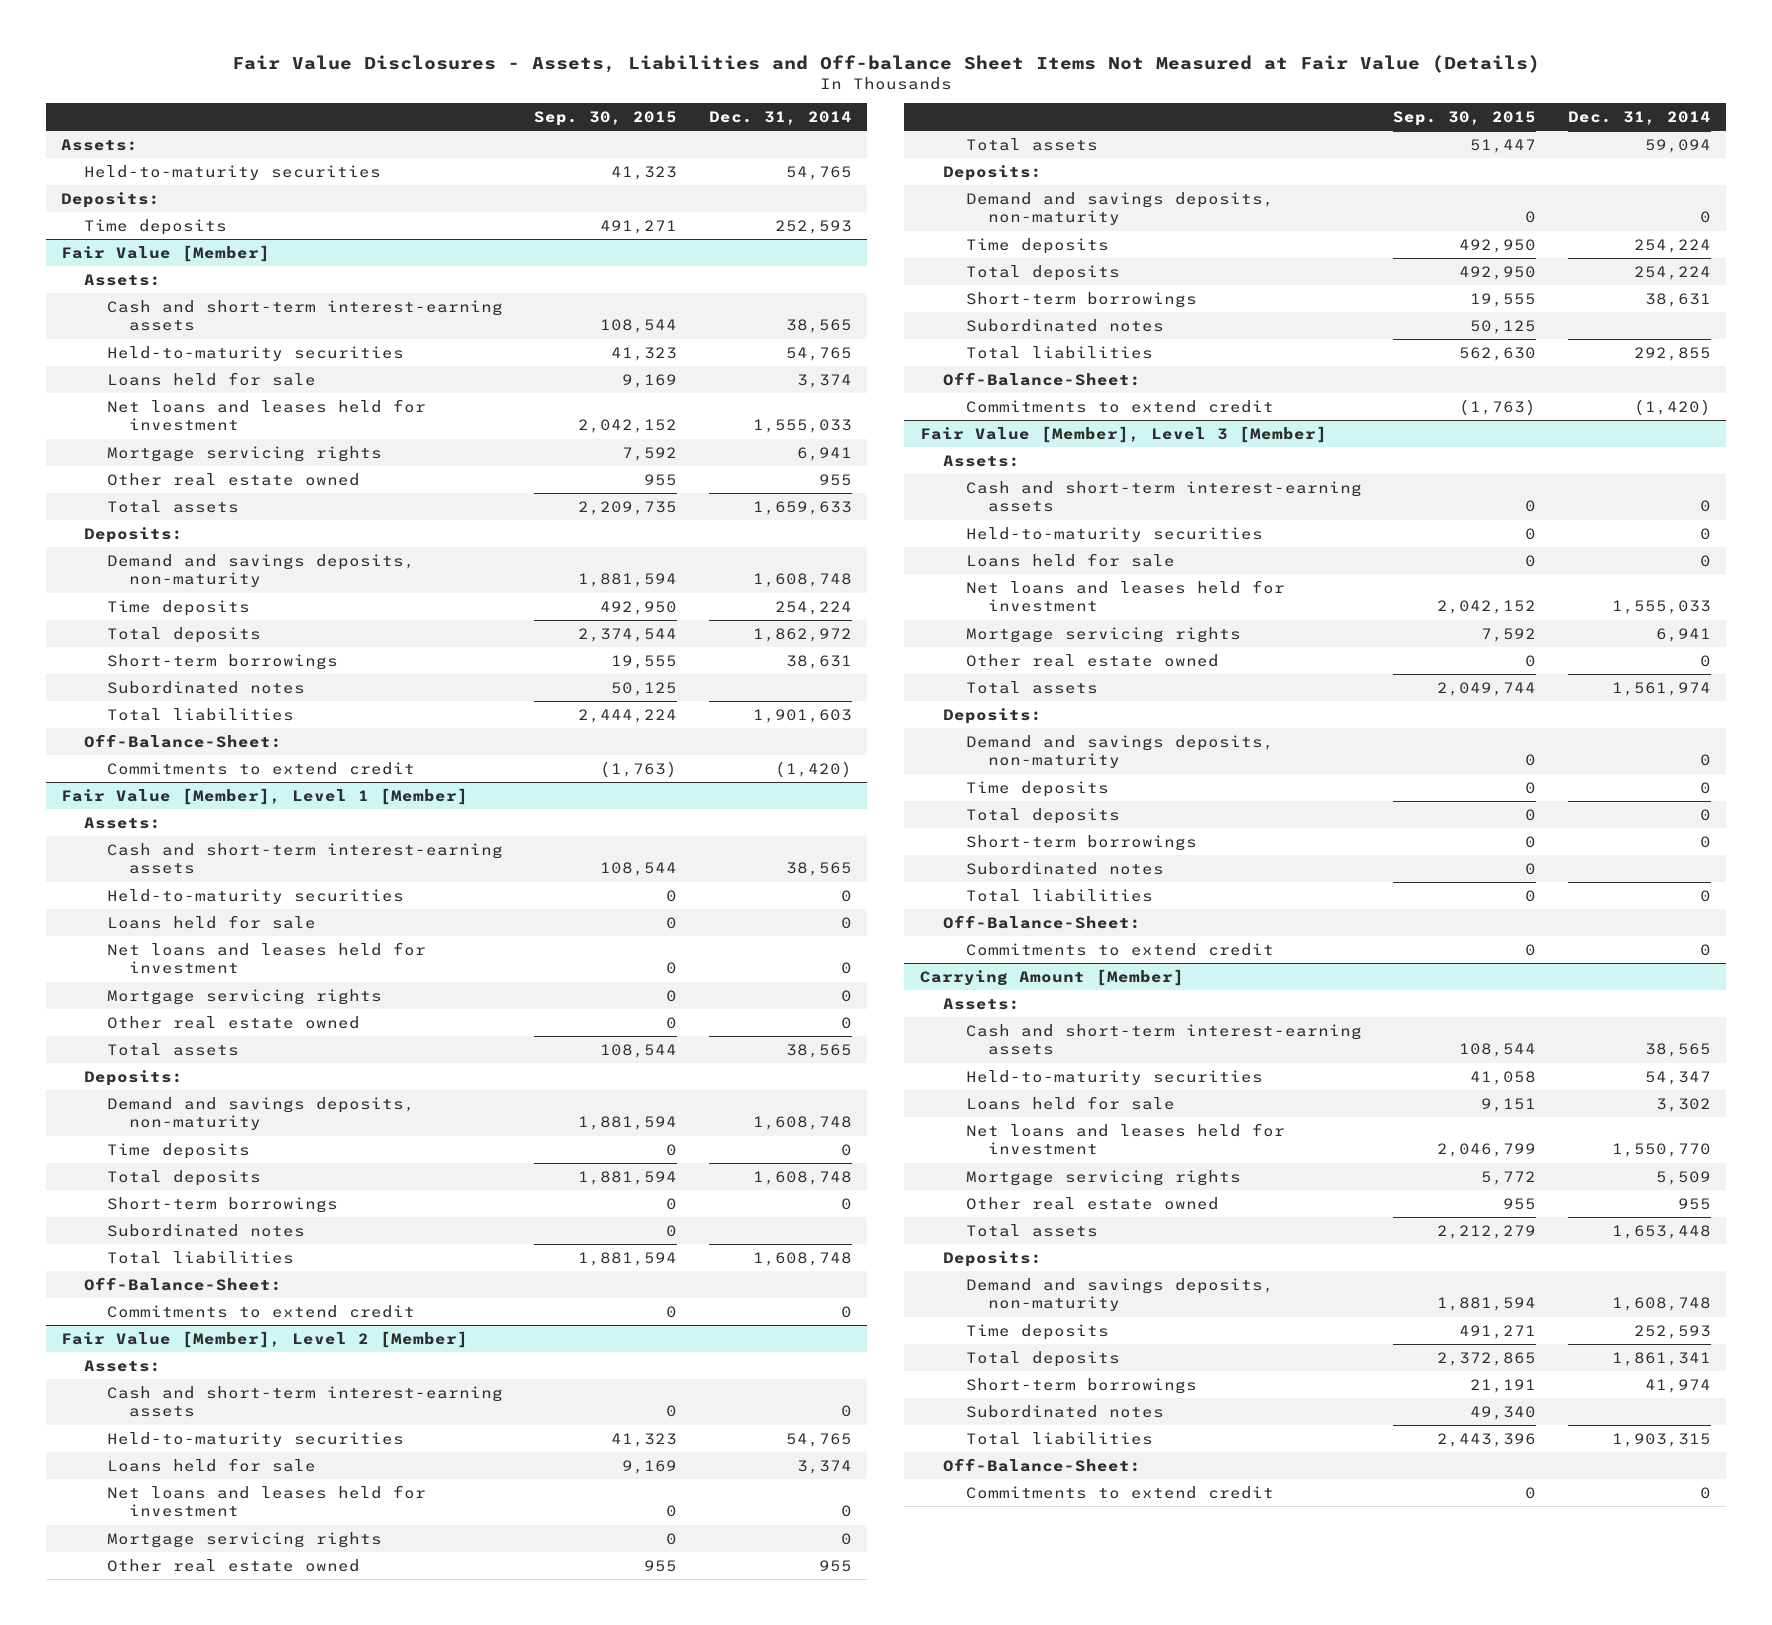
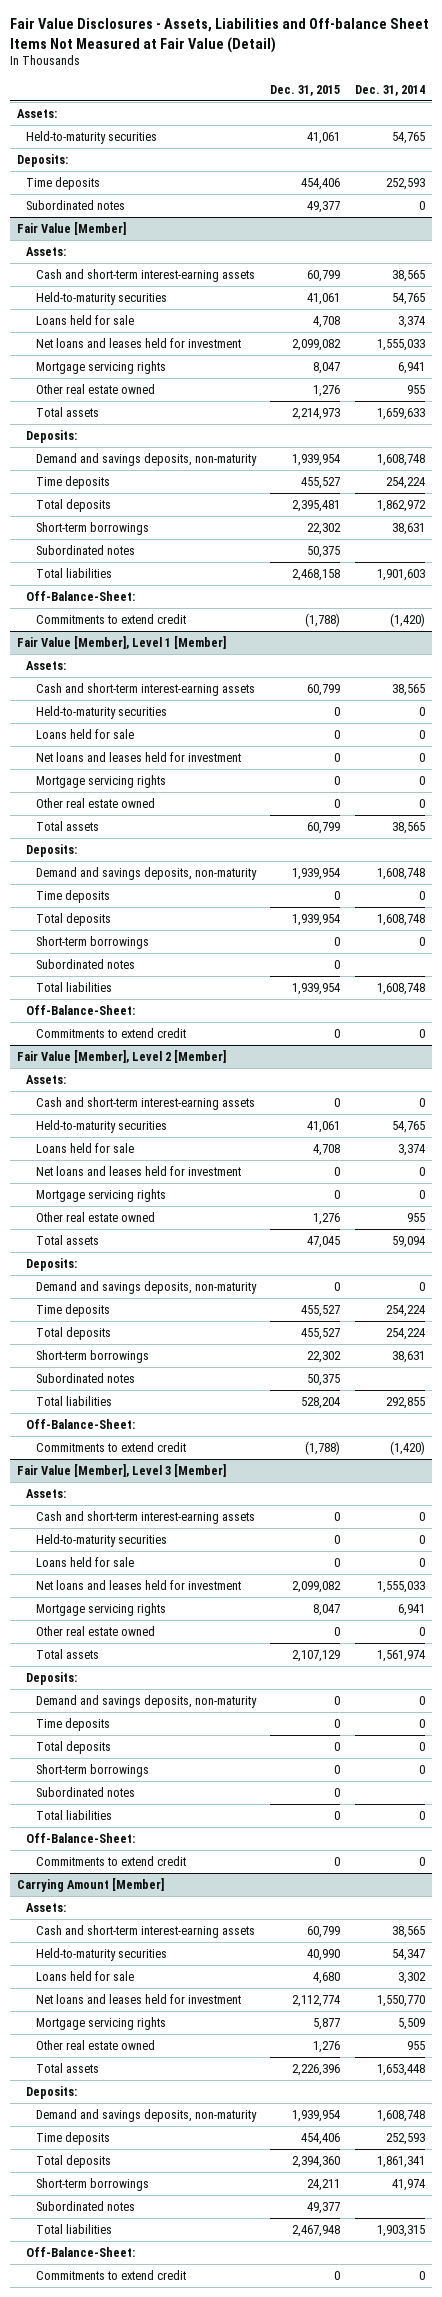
[231,54,1540,73] Fair Value Disclosures - Assets, Liabilities and Off-balance Sheet Items Not Measured at Fair Value (Details) -> [9,18,429,53] Fair Value Disclosures - Assets, Liabilities and Off-balance Sheet Items Not Measured at Fair Value (Detail)
[534,111,678,127] Sep. 30, 2015 -> none
none -> [270,84,341,96] Dec. 31, 2015
none -> [26,199,126,210] Subordinated notes

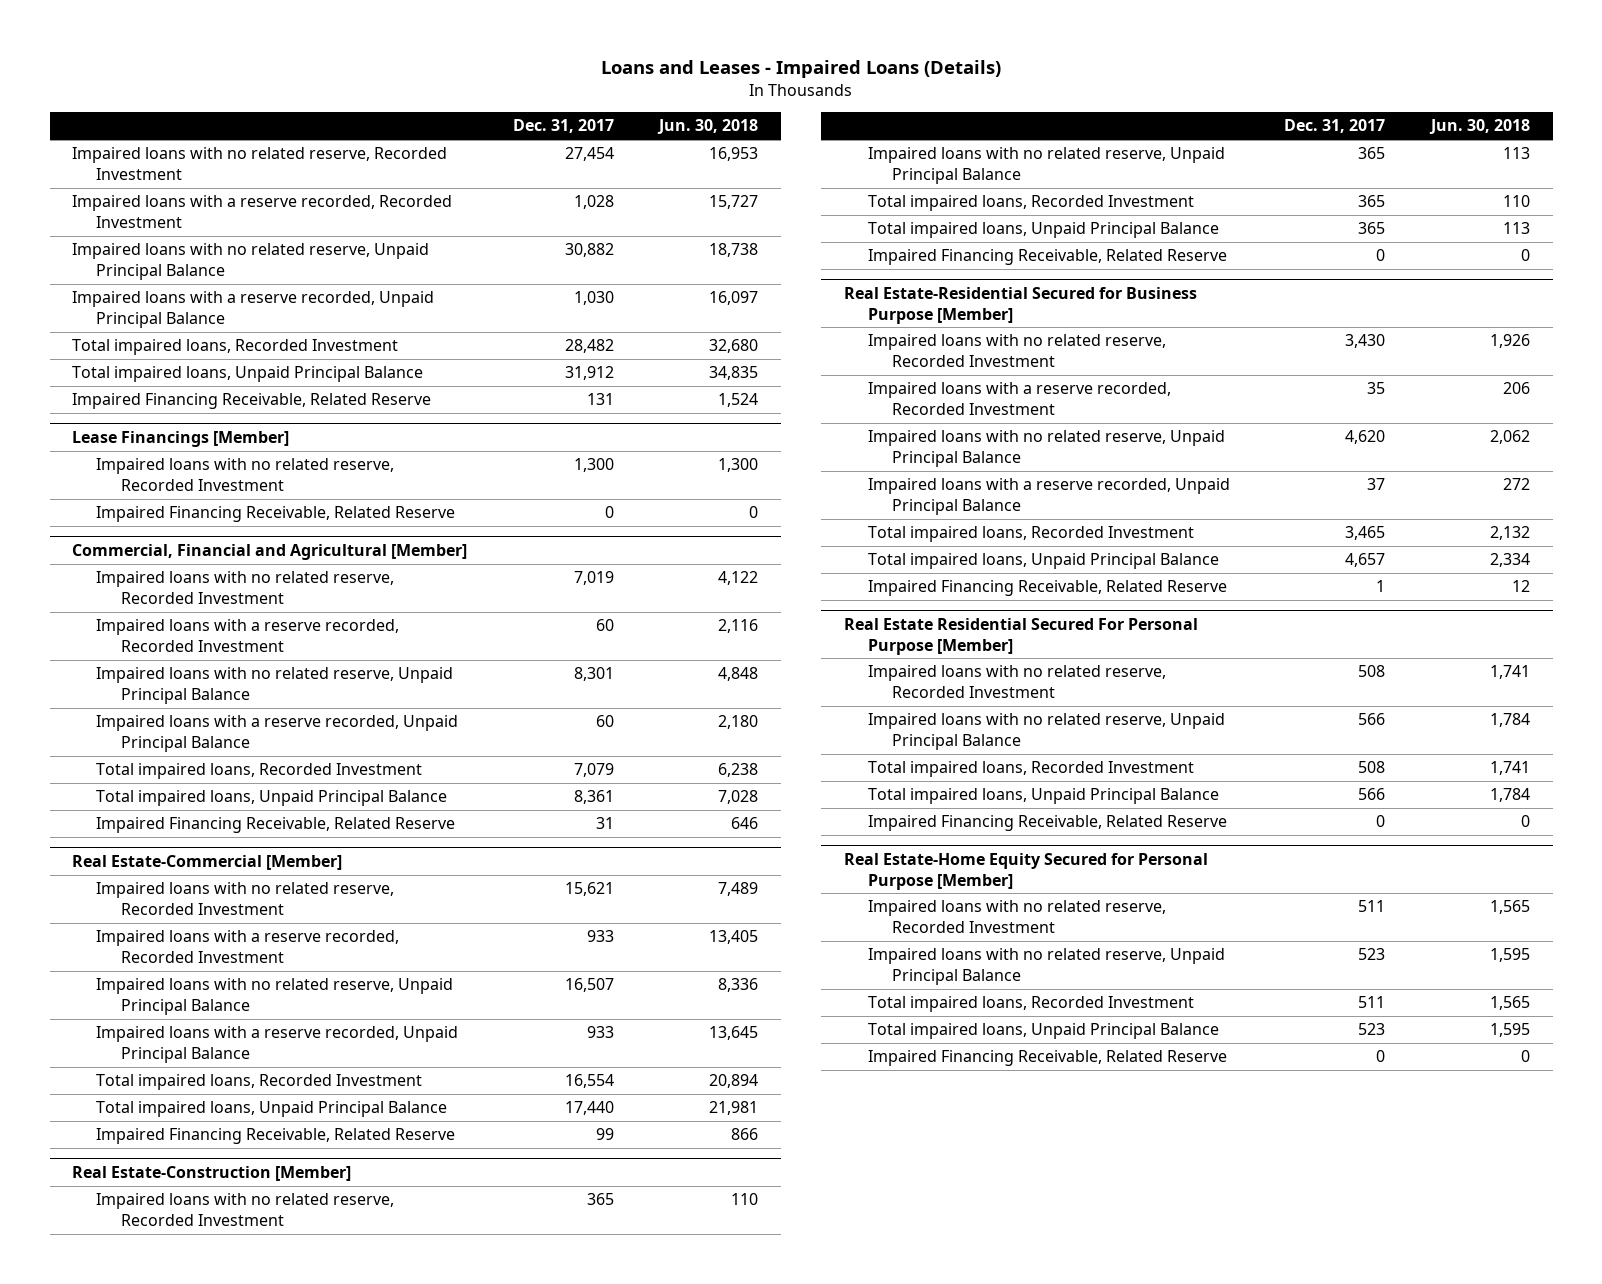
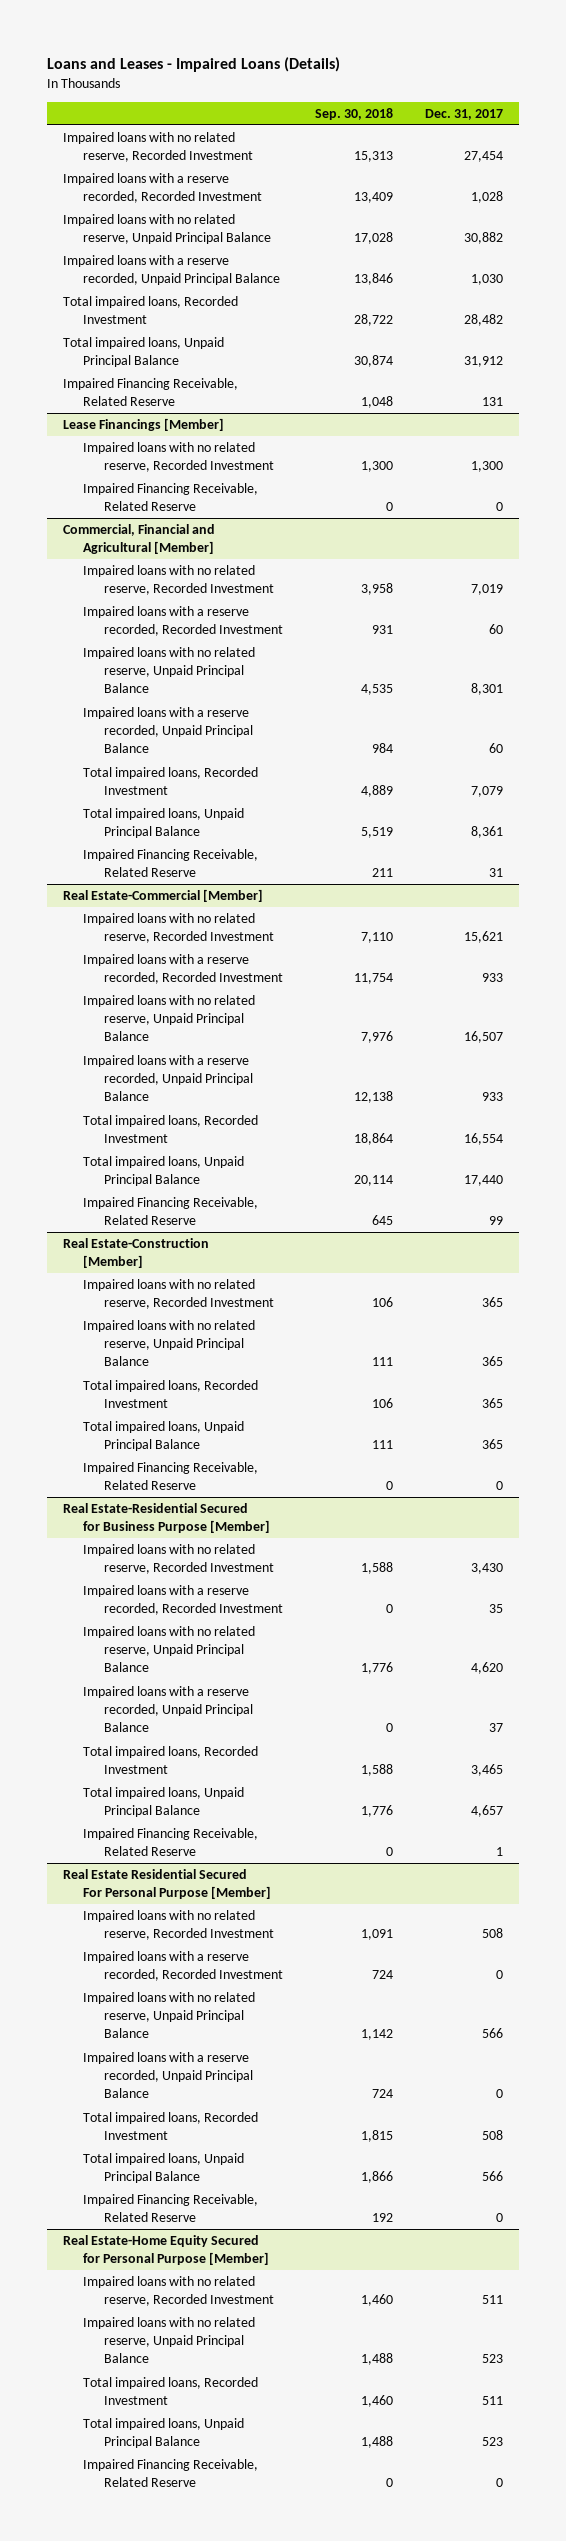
[657,119,759,135] Jun. 30, 2018 -> none
none -> [314,107,393,120] Sep. 30, 2018
none -> [83,1951,283,1982] Impaired loans with a reserve recorded, Recorded Investment
none -> [83,2052,253,2099] Impaired loans with a reserve recorded, Unpaid Principal Balance

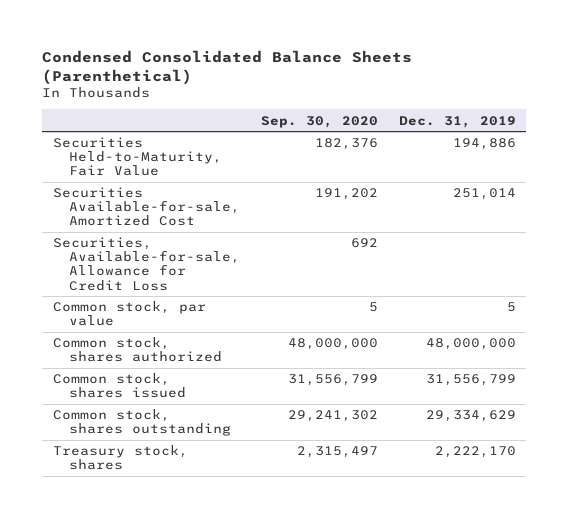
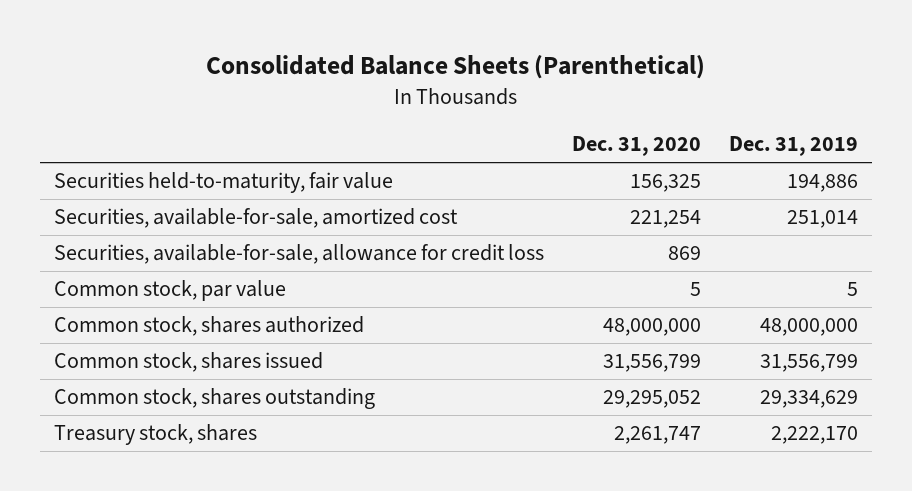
[42,49,413,85] Condensed Consolidated Balance Sheets (Parenthetical) -> [206,55,706,80] Consolidated Balance Sheets (Parenthetical)
[261,115,379,128] Sep. 30, 2020 -> none
none -> [572,136,702,157] Dec. 31, 2020
[52,137,223,177] Securities Held-to-Maturity, Fair Value -> [53,172,393,194] Securities held-to-maturity, fair value
[52,187,241,227] Securities Available-for-sale, Amortized Cost -> [53,208,458,229] Securities, available-for-sale, amortized cost
[52,237,241,291] Securities, Available-for-sale, Allowance for Credit Loss -> [53,244,544,265] Securities, available-for-sale, allowance for credit loss

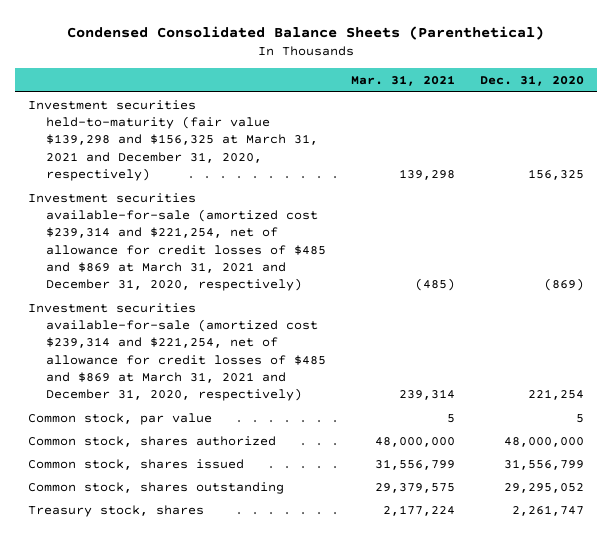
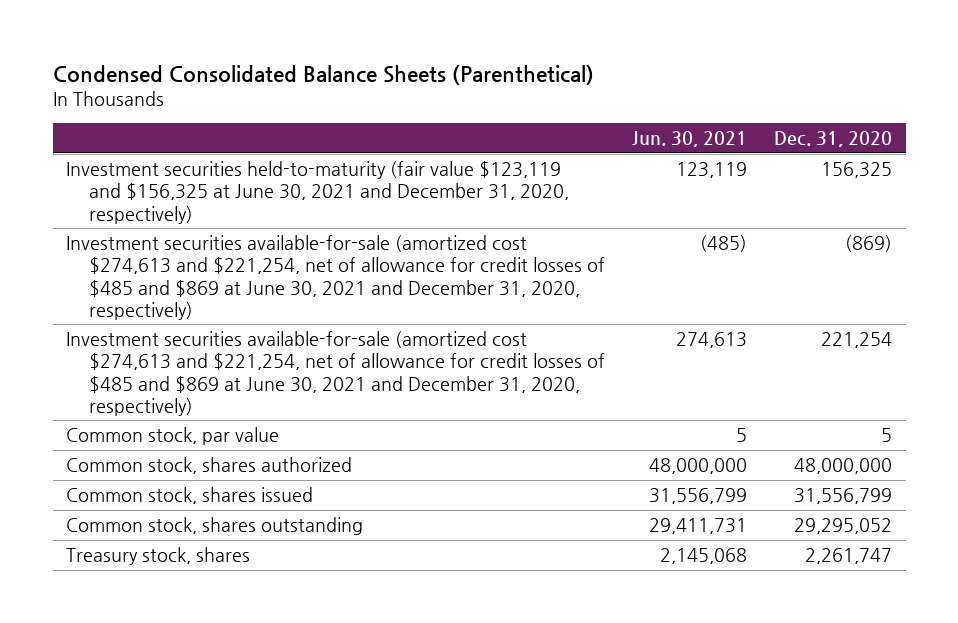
[351,75,456,87] Mar. 31, 2021 -> none
none -> [631,131,747,148] Jun. 30, 2021
[28,99,318,181] Investment securities held-to-maturity (fair value $139,298 and $156,325 at March 31, 2021 and December 31, 2020, respectively) -> [66,161,569,224] Investment securities held-to-maturity (fair value $123,119 and $156,325 at June 30, 2021 and December 31, 2020, respectively)
[28,192,326,292] Investment securities available-for-sale (amortized cost $239,314 and $221,254, net of allowance for credit losses of $485 and $869 at March 31, 2021 and December 31, 2020, respectively) -> [66,235,605,320] Investment securities available-for-sale (amortized cost $274,613 and $221,254, net of allowance for credit losses of $485 and $869 at June 30, 2021 and December 31, 2020, respectively)
[28,302,326,402] Investment securities available-for-sale (amortized cost $239,314 and $221,254, net of allowance for credit losses of $485 and $869 at March 31, 2021 and December 31, 2020, respectively) -> [66,331,605,416] Investment securities available-for-sale (amortized cost $274,613 and $221,254, net of allowance for credit losses of $485 and $869 at June 30, 2021 and December 31, 2020, respectively)

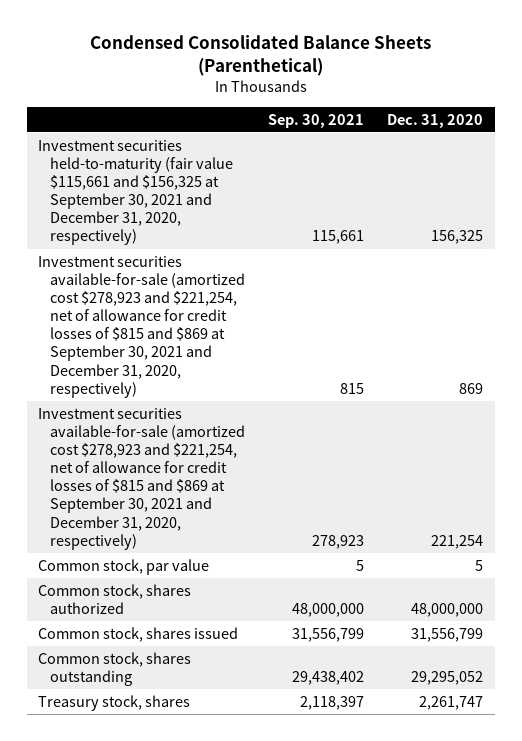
[631,131,747,148] Jun. 30, 2021 -> none
none -> [267,113,364,128] Sep. 30, 2021
[66,161,569,224] Investment securities held-to-maturity (fair value $123,119 and $156,325 at June 30, 2021 and December 31, 2020, respectively) -> [38,139,233,246] Investment securities held-to-maturity (fair value $115,661 and $156,325 at September 30, 2021 and December 31, 2020, respectively)
[66,235,605,320] Investment securities available-for-sale (amortized cost $274,613 and $221,254, net of allowance for credit losses of $485 and $869 at June 30, 2021 and December 31, 2020, respectively) -> [38,255,245,398] Investment securities available-for-sale (amortized cost $278,923 and $221,254, net of allowance for credit losses of $815 and $869 at September 30, 2021 and December 31, 2020, respectively)
[845,235,893,253] (869) -> [459,382,484,394] 869
[66,331,605,416] Investment securities available-for-sale (amortized cost $274,613 and $221,254, net of allowance for credit losses of $485 and $869 at June 30, 2021 and December 31, 2020, respectively) -> [38,407,245,550] Investment securities available-for-sale (amortized cost $278,923 and $221,254, net of allowance for credit losses of $815 and $869 at September 30, 2021 and December 31, 2020, respectively)

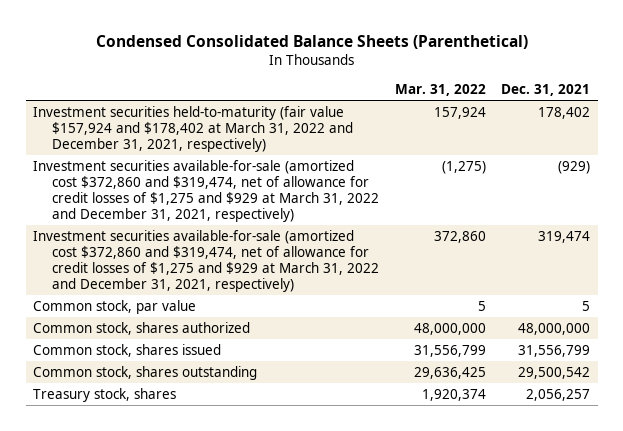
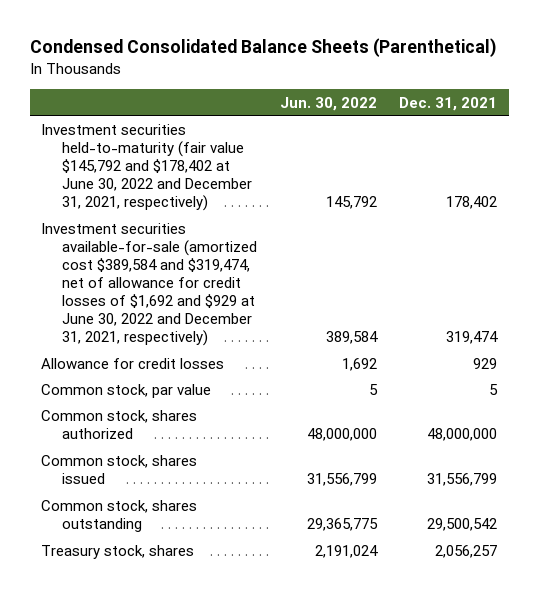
[394,84,486,97] Mar. 31, 2022 -> none
none -> [279,96,377,111] Jun. 30, 2022
[33,159,380,223] Investment securities available-for-sale (amortized cost $372,860 and $319,474, net of allowance for credit losses of $1,275 and $929 at March 31, 2022 and December 31, 2021, respectively) -> none
[33,105,354,153] Investment securities held-to-maturity (fair value $157,924 and $178,402 at March 31, 2022 and December 31, 2021, respectively) -> [40,123,253,211] Investment securities held-to-maturity (fair value $145,792 and $178,402 at June 30, 2022 and December 31, 2021, respectively)
[33,229,380,293] Investment securities available-for-sale (amortized cost $372,860 and $319,474, net of allowance for credit losses of $1,275 and $929 at March 31, 2022 and December 31, 2021, respectively) -> [40,222,258,346] Investment securities available-for-sale (amortized cost $389,584 and $319,474, net of allowance for credit losses of $1,692 and $929 at June 30, 2022 and December 31, 2021, respectively)
none -> [40,357,224,369] Allowance for credit losses

